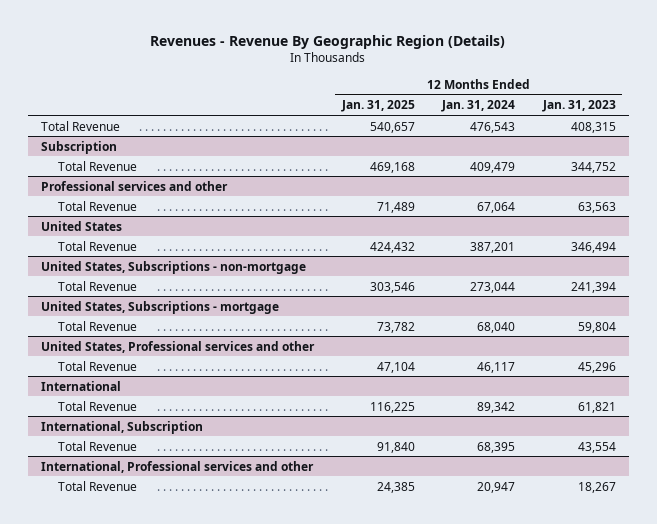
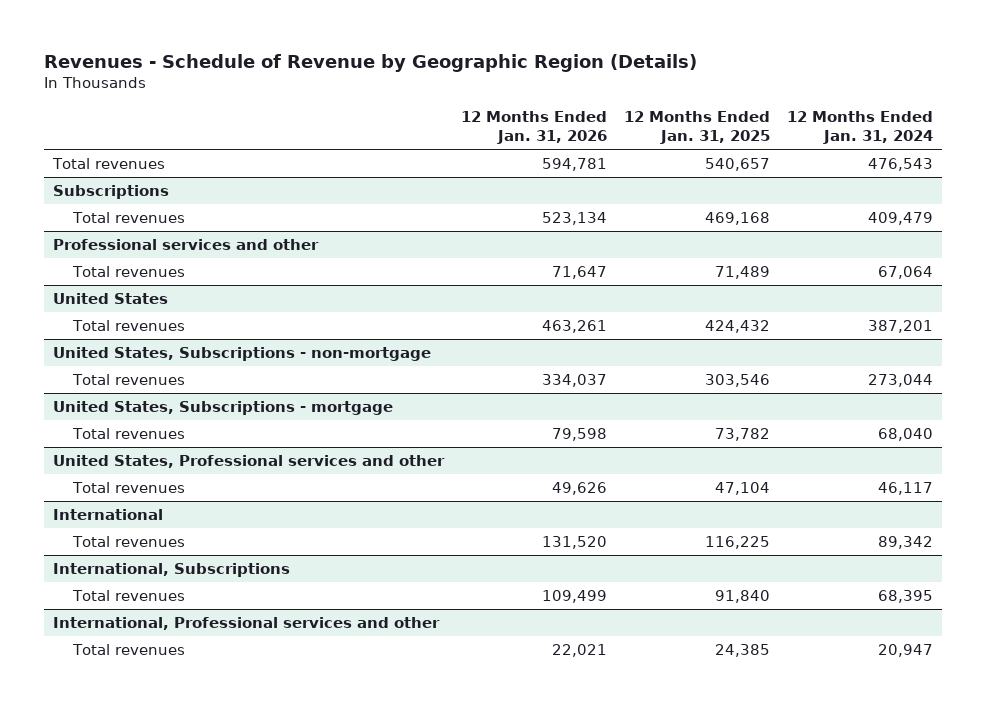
[150,35,506,50] Revenues - Revenue By Geographic Region (Details) -> [44,53,698,72] Revenues - Schedule of Revenue by Geographic Region (Details)
[541,100,616,113] Jan. 31, 2023 -> none
none -> [461,110,608,145] 12 Months Ended Jan. 31, 2026
[41,120,121,131] Total Revenue -> [51,157,165,169] Total revenues
[41,140,118,154] Subscription -> [52,184,169,199] Subscriptions
[57,160,137,171] Total Revenue -> [71,211,185,223] Total revenues
[57,200,137,211] Total Revenue -> [71,265,185,277] Total revenues
[57,240,137,251] Total Revenue -> [71,319,185,331] Total revenues
[57,280,137,291] Total Revenue -> [71,373,185,385] Total revenues
[57,320,137,331] Total Revenue -> [71,427,185,439] Total revenues
[57,360,137,371] Total Revenue -> [71,481,185,493] Total revenues
[57,400,137,411] Total Revenue -> [71,535,185,547] Total revenues
[41,420,204,434] International, Subscription -> [52,562,290,577] International, Subscriptions
[57,440,137,451] Total Revenue -> [71,589,185,601] Total revenues
[57,480,137,491] Total Revenue -> [71,643,185,655] Total revenues

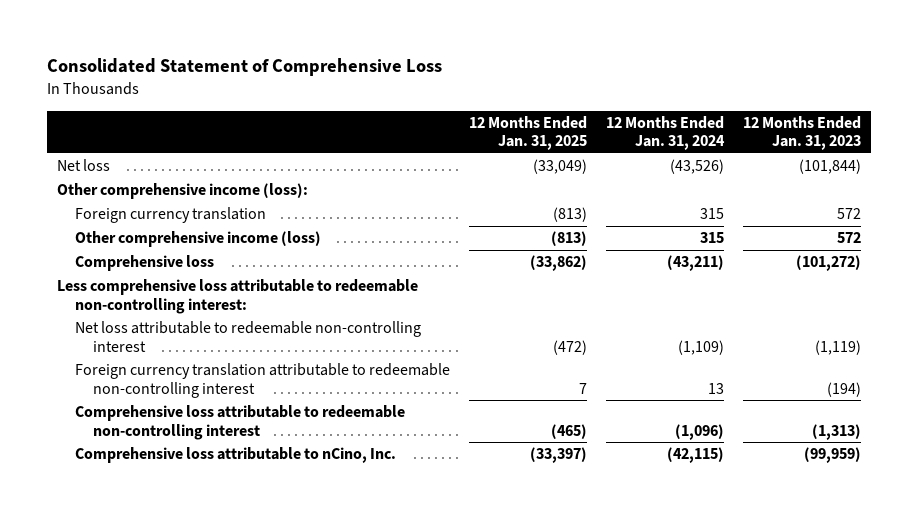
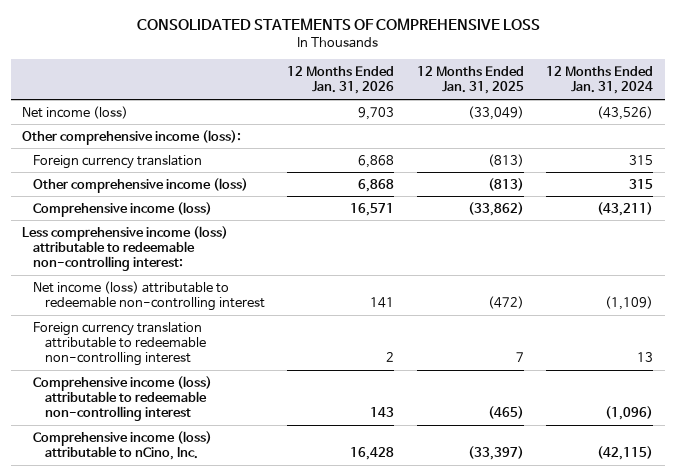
[47,58,443,77] Consolidated Statement of Comprehensive Loss -> [136,18,540,31] CONSOLIDATED STATEMENTS OF COMPREHENSIVE LOSS
[743,115,862,151] 12 Months Ended Jan. 31, 2023 -> none
none -> [287,66,395,95] 12 Months Ended Jan. 31, 2026
[56,159,110,172] Net loss -> [21,105,128,119] Net income (loss)
[74,255,214,272] Comprehensive loss -> [33,201,213,217] Comprehensive income (loss)
[56,279,418,314] Less comprehensive loss attributable to redeemable non-controlling interest: -> [21,225,228,272] Less comprehensive income (loss) attributable to redeemable non-controlling interest:
[74,321,421,352] Net loss attributable to redeemable non-controlling interest -> [33,280,265,311] Net income (loss) attributable to redeemable non-controlling interest
[74,405,405,440] Comprehensive loss attributable to redeemable non-controlling interest -> [33,375,213,422] Comprehensive income (loss) attributable to redeemable non-controlling interest
[74,447,396,464] Comprehensive loss attributable to nCino, Inc. -> [33,430,213,460] Comprehensive income (loss) attributable to nCino, Inc.

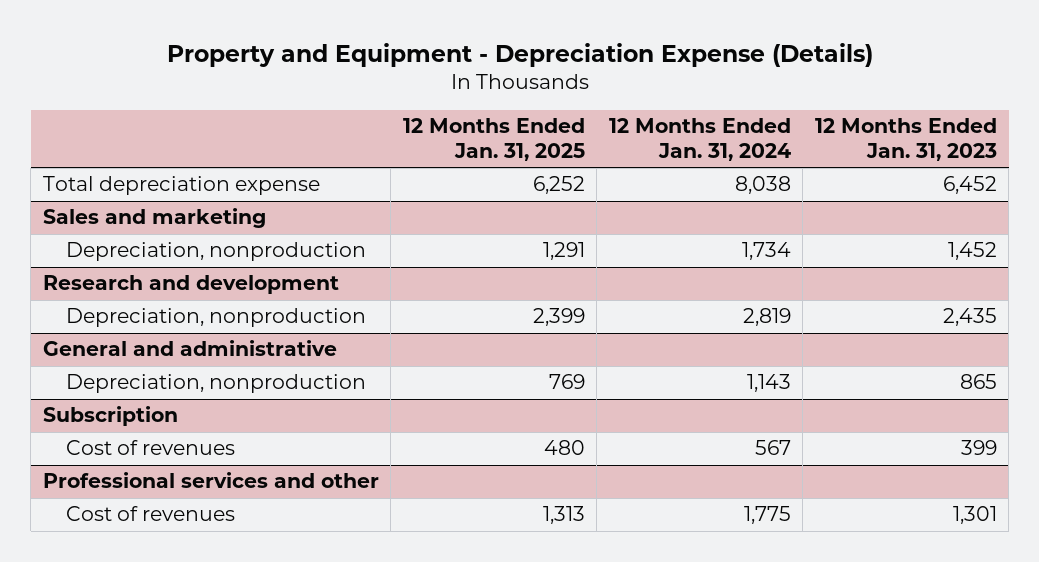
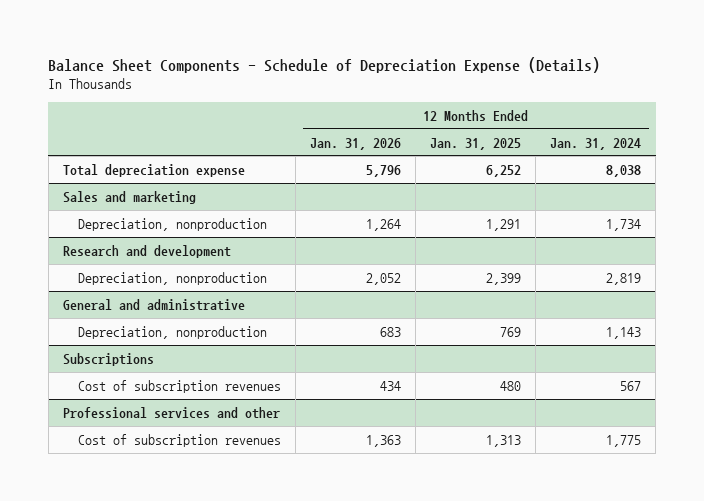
[166,43,873,68] Property and Equipment - Depreciation Expense (Details) -> [48,56,601,73] Balance Sheet Components - Schedule of Depreciation Expense (Details)
[814,118,997,161] 12 Months Ended Jan. 31, 2023 -> none
none -> [310,137,402,150] Jan. 31, 2026
[42,406,178,427] Subscription -> [62,352,154,366] Subscriptions
[66,440,236,456] Cost of revenues -> [78,379,282,393] Cost of subscription revenues
[66,506,236,522] Cost of revenues -> [78,433,282,447] Cost of subscription revenues

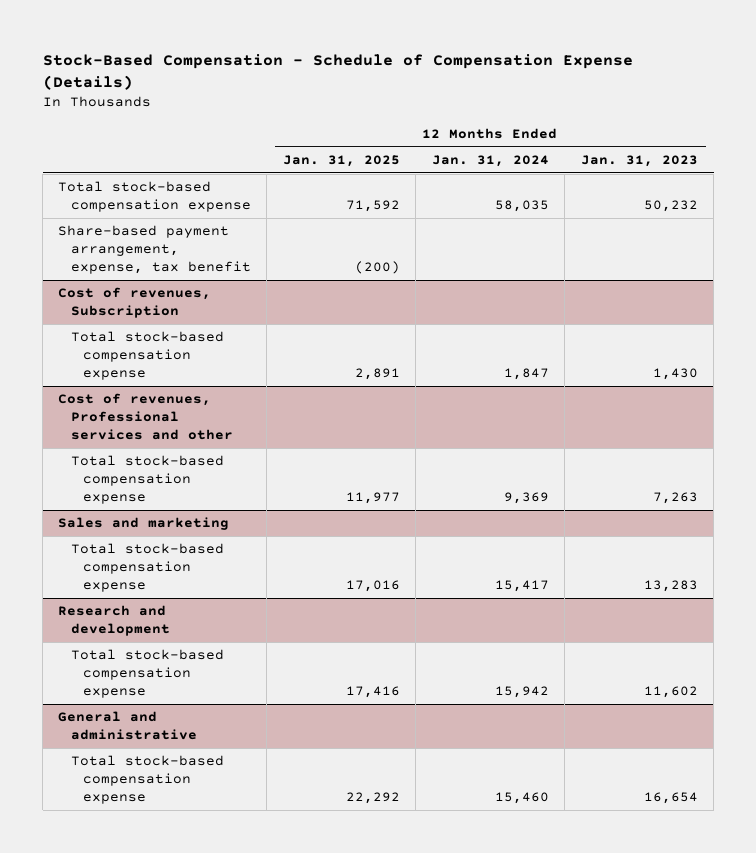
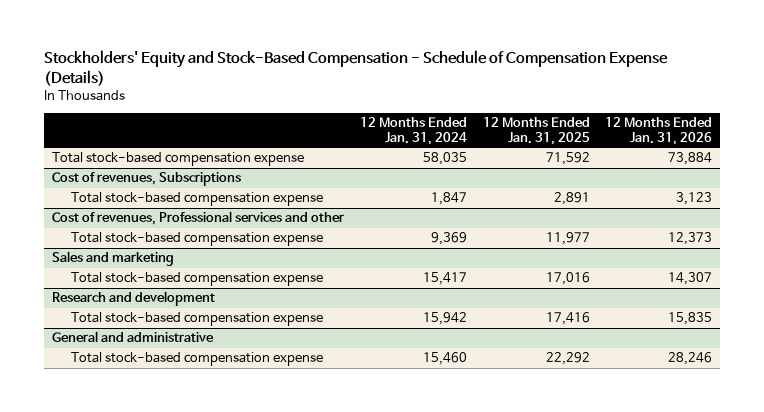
[42,53,633,90] Stock-Based Compensation - Schedule of Compensation Expense (Details) -> [43,50,668,86] Stockholders' Equity and Stock-Based Compensation - Schedule of Compensation Expense (Details)
[580,155,698,168] Jan. 31, 2023 -> none
none -> [605,117,713,145] 12 Months Ended Jan. 31, 2026
[58,225,251,275] Share-based payment arrangement, expense, tax benefit -> none
[58,287,212,319] Cost of revenues, Subscription -> [51,172,241,187] Cost of revenues, Subscriptions

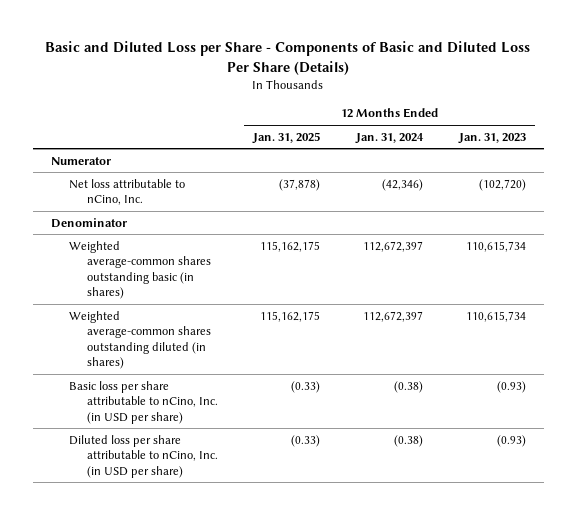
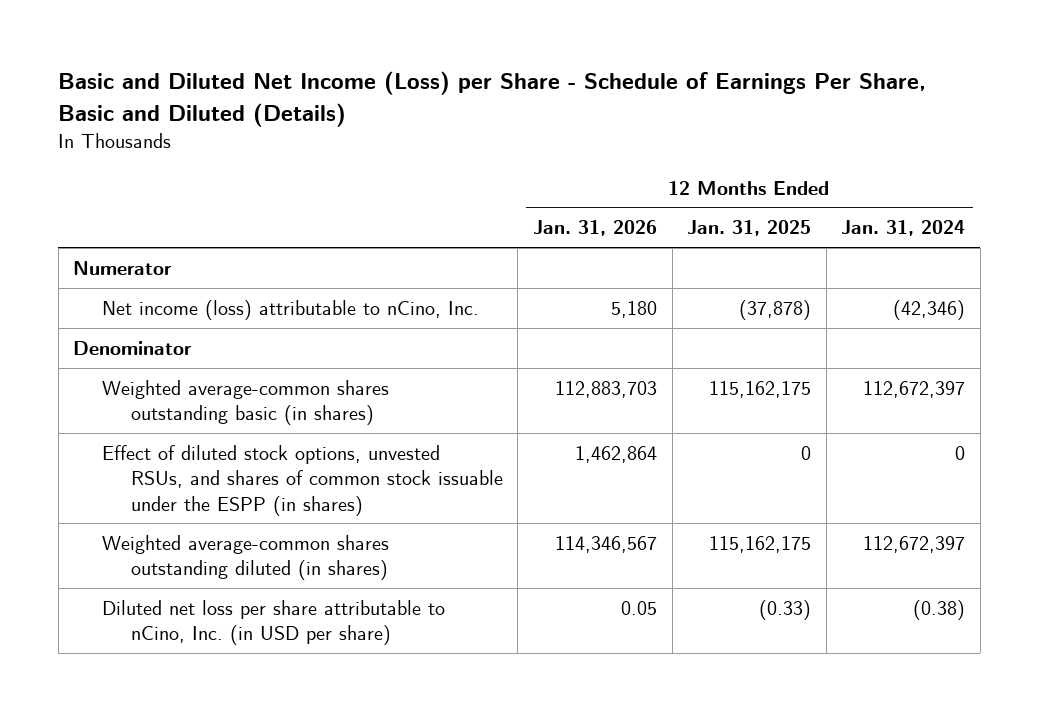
[45,41,531,76] Basic and Diluted Loss per Share - Components of Basic and Diluted Loss Per Share (Details) -> [58,71,927,127] Basic and Diluted Net Income (Loss) per Share - Schedule of Earnings Per Share, Basic and Diluted (Details)
[457,132,526,144] Jan. 31, 2023 -> none
none -> [533,220,658,237] Jan. 31, 2026
[68,178,185,206] Net loss attributable to nCino, Inc. -> [102,299,480,320] Net income (loss) attributable to nCino, Inc.
none -> [102,444,503,516] Effect of diluted stock options, unvested RSUs, and shares of common stock issuable under the ESPP (in shares)
[68,380,218,424] Basic loss per share attributable to nCino, Inc. (in USD per share) -> none
[68,434,218,478] Diluted loss per share attributable to nCino, Inc. (in USD per share) -> [102,599,446,646] Diluted net loss per share attributable to nCino, Inc. (in USD per share)

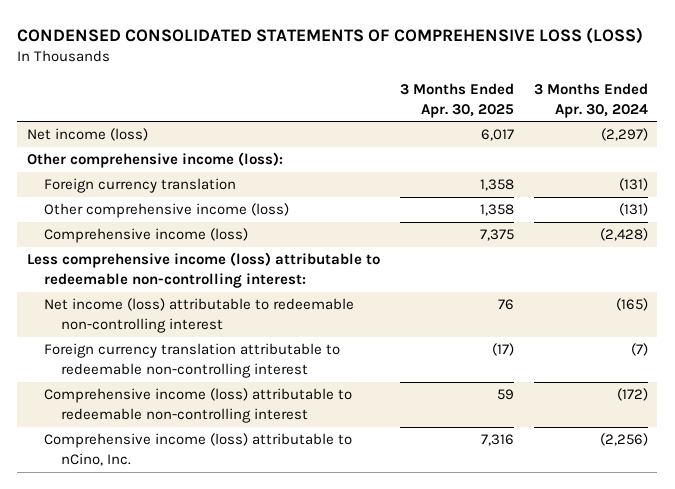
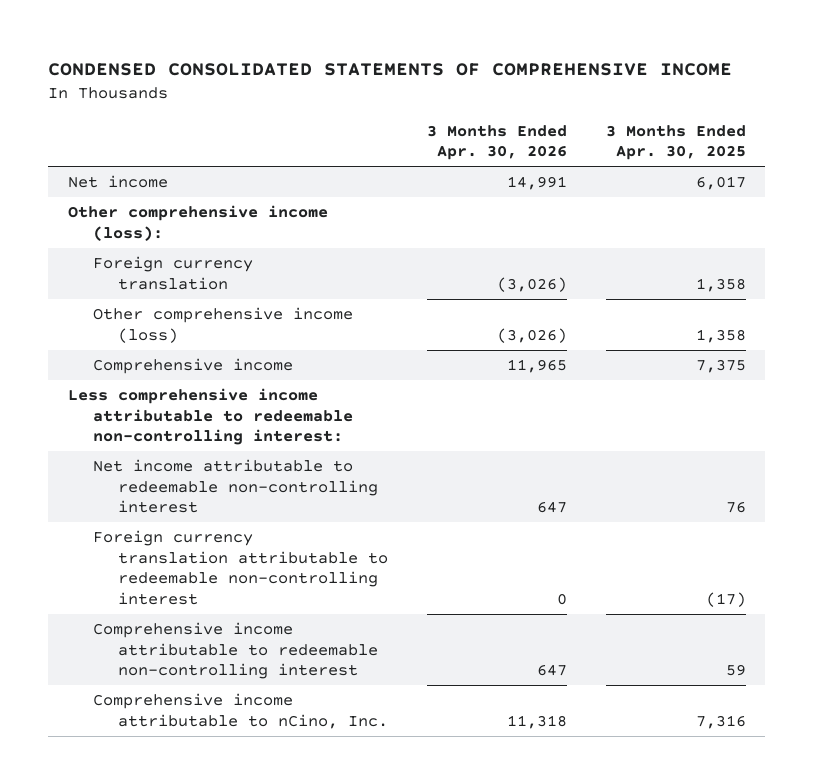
[17,26,644,44] CONDENSED CONSOLIDATED STATEMENTS OF COMPREHENSIVE LOSS (LOSS) -> [48,62,733,76] CONDENSED CONSOLIDATED STATEMENTS OF COMPREHENSIVE INCOME
[533,82,648,118] 3 Months Ended Apr. 30, 2024 -> none
none -> [426,124,567,161] 3 Months Ended Apr. 30, 2026
[27,128,149,142] Net income (loss) -> [67,175,168,189] Net income
[44,228,249,244] Comprehensive income (loss) -> [92,358,293,375] Comprehensive income
[27,252,381,288] Less comprehensive income (loss) attributable to redeemable non-controlling interest: -> [67,388,353,446] Less comprehensive income attributable to redeemable non-controlling interest:
[44,298,355,333] Net income (loss) attributable to redeemable non-controlling interest -> [92,459,378,514] Net income attributable to redeemable non-controlling interest
[44,388,353,423] Comprehensive income (loss) attributable to redeemable non-controlling interest -> [92,622,378,680] Comprehensive income attributable to redeemable non-controlling interest
[44,433,353,466] Comprehensive income (loss) attributable to nCino, Inc. -> [92,693,388,729] Comprehensive income attributable to nCino, Inc.

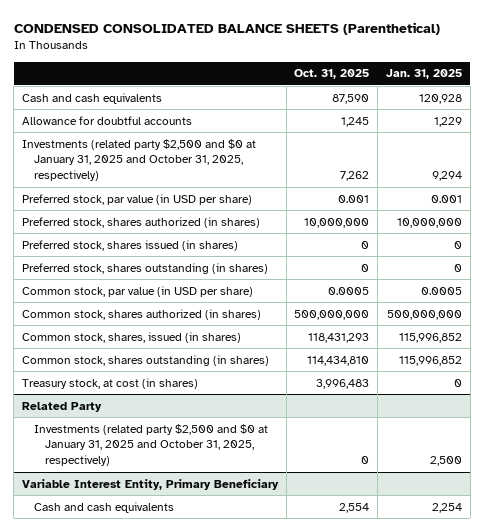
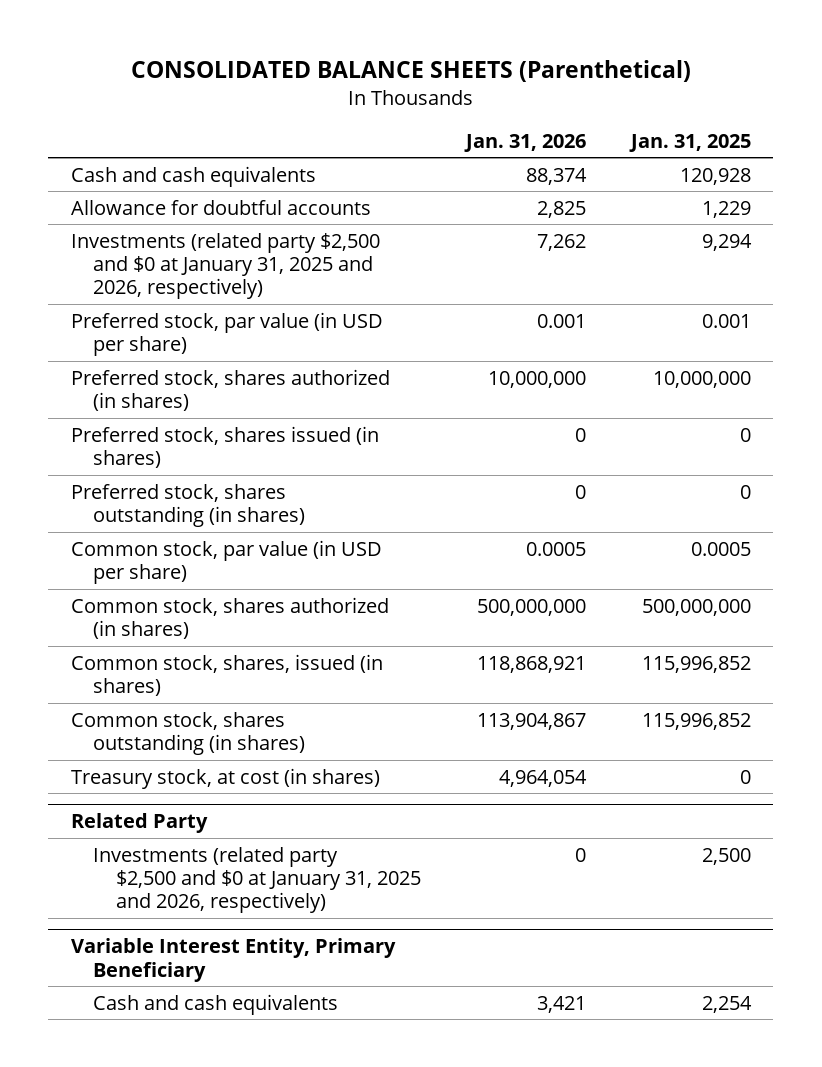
[13,21,440,35] CONDENSED CONSOLIDATED BALANCE SHEETS (Parenthetical) -> [130,60,691,83] CONSOLIDATED BALANCE SHEETS (Parenthetical)
[294,69,370,80] Oct. 31, 2025 -> none
none -> [463,133,586,152] Jan. 31, 2026
[22,138,257,181] Investments (related party $2,500 and $0 at January 31, 2025 and October 31, 2025, respectively) -> [70,232,380,300] Investments (related party $2,500 and $0 at January 31, 2025 and 2026, respectively)
[33,423,268,466] Investments (related party $2,500 and $0 at January 31, 2025 and October 31, 2025, respectively) -> [93,846,421,914] Investments (related party $2,500 and $0 at January 31, 2025 and 2026, respectively)

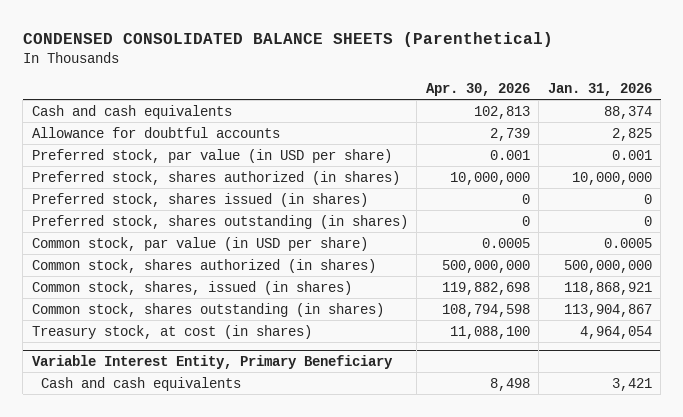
[130,60,691,83] CONSOLIDATED BALANCE SHEETS (Parenthetical) -> [22,32,553,48] CONDENSED CONSOLIDATED BALANCE SHEETS (Parenthetical)
[628,133,751,152] Jan. 31, 2025 -> none
none -> [425,82,530,96] Apr. 30, 2026
[70,232,380,300] Investments (related party $2,500 and $0 at January 31, 2025 and 2026, respectively) -> none
[70,813,208,834] Related Party -> none
[93,846,421,914] Investments (related party $2,500 and $0 at January 31, 2025 and 2026, respectively) -> none

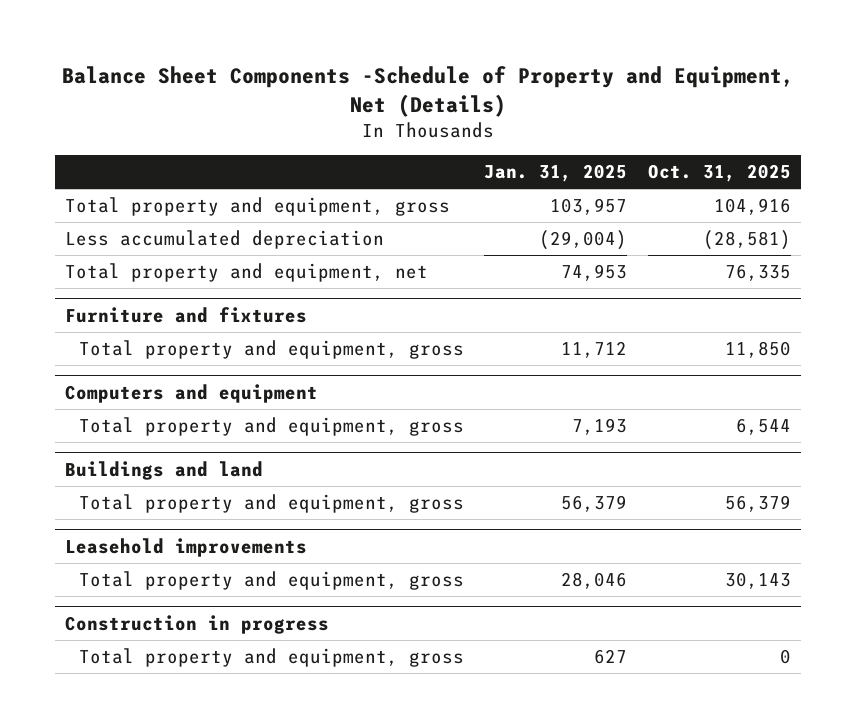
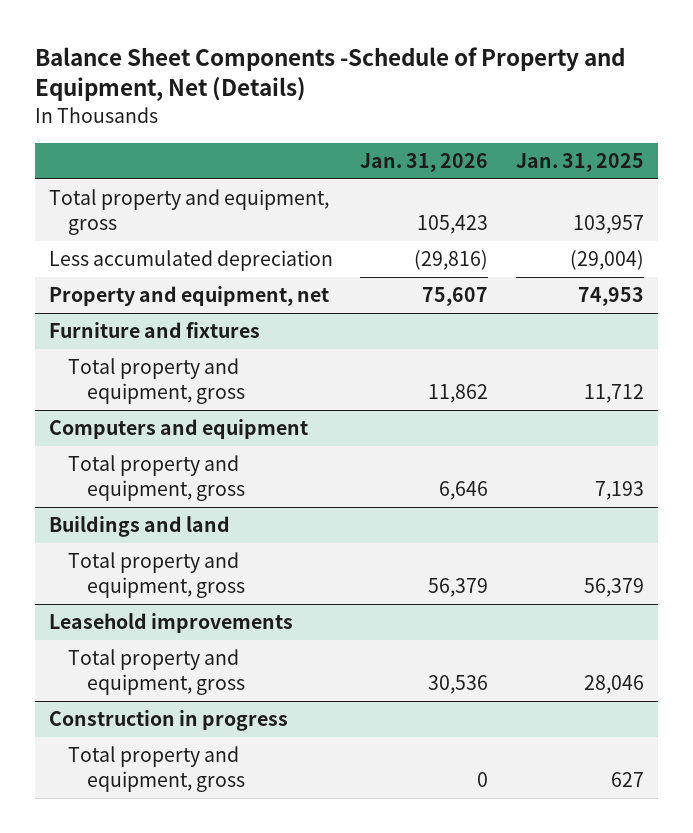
[647,163,791,182] Oct. 31, 2025 -> none
none -> [360,152,489,172] Jan. 31, 2026
[64,262,428,282] Total property and equipment, net -> [49,286,330,307] Property and equipment, net

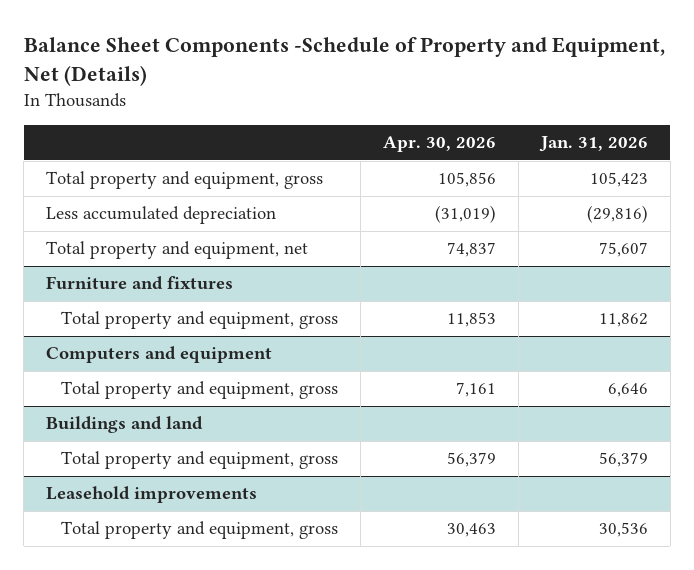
[515,152,644,172] Jan. 31, 2025 -> none
none -> [383,136,497,153] Apr. 30, 2026
[49,286,330,307] Property and equipment, net -> [46,241,309,260] Total property and equipment, net
[49,710,289,732] Construction in progress -> none
[67,746,245,792] Total property and equipment, gross -> none

